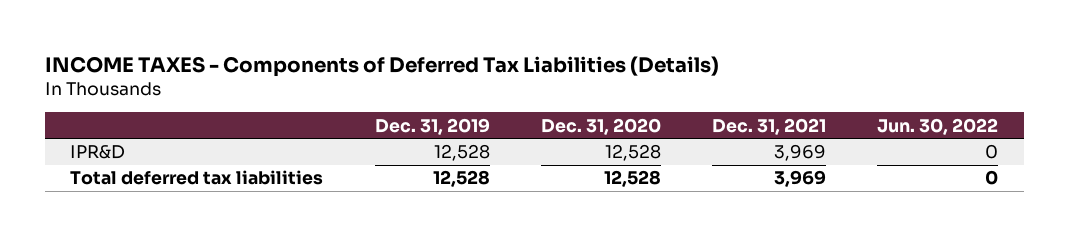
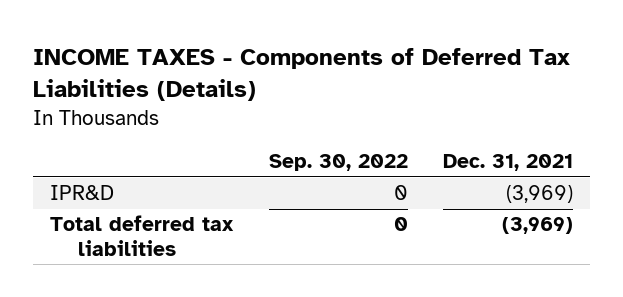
[374,117,490,135] Dec. 31, 2019 -> none
[540,117,661,135] Dec. 31, 2020 -> none
[877,117,999,135] Jun. 30, 2022 -> none
none -> [268,154,408,172] Sep. 30, 2022
[773,144,826,162] 3,969 -> [505,185,573,204] (3,969)
[773,170,826,188] 3,969 -> [501,217,573,235] (3,969)

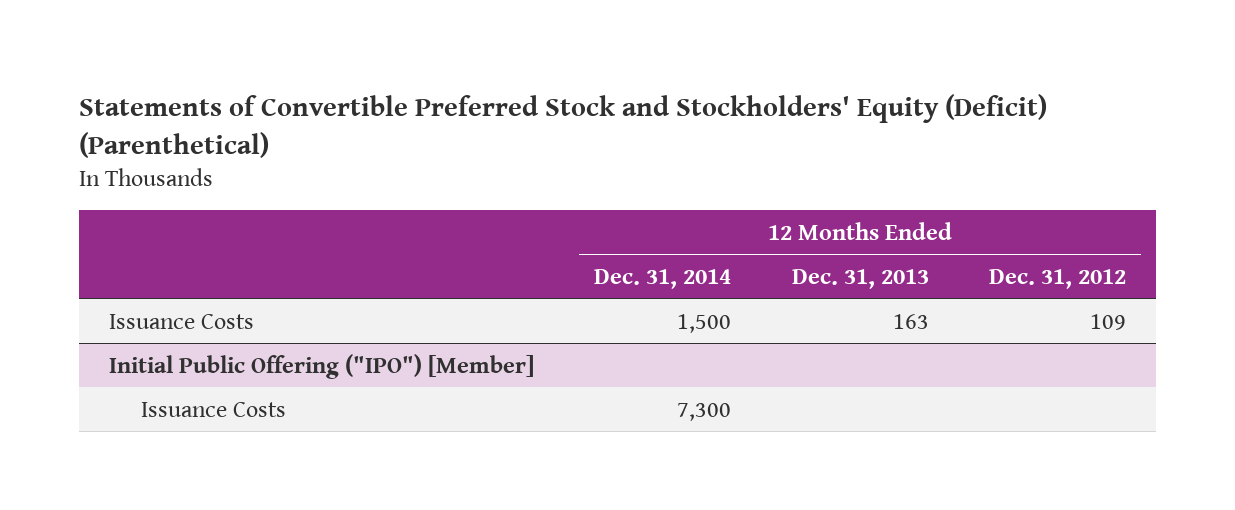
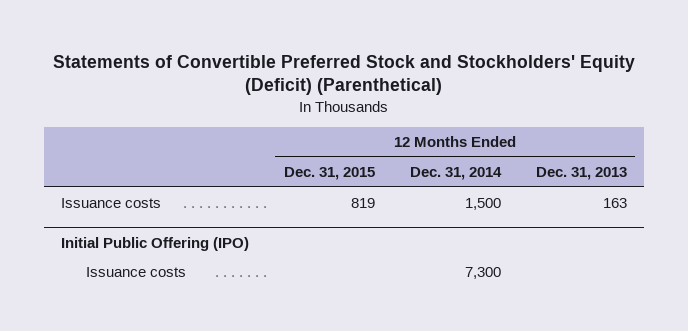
[989,268,1127,289] Dec. 31, 2012 -> none
none -> [284,166,376,180] Dec. 31, 2015
[109,313,255,329] Issuance Costs -> [61,198,162,209] Issuance costs
[109,353,535,379] Initial Public Offering ("IPO") [Member] -> [61,236,250,251] Initial Public Offering (IPO)
[141,401,287,417] Issuance Costs -> [85,267,186,278] Issuance costs

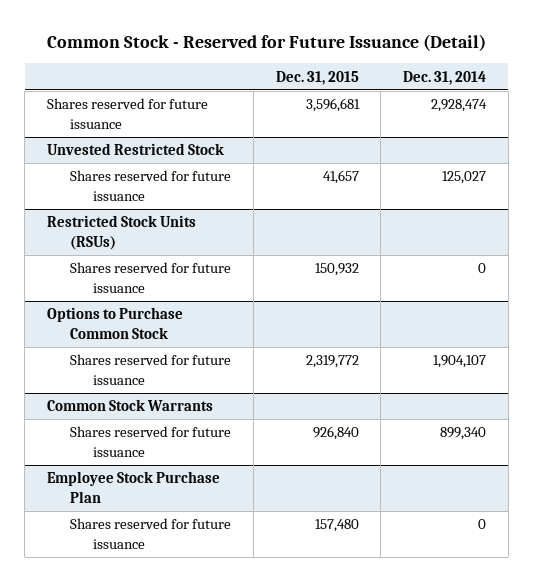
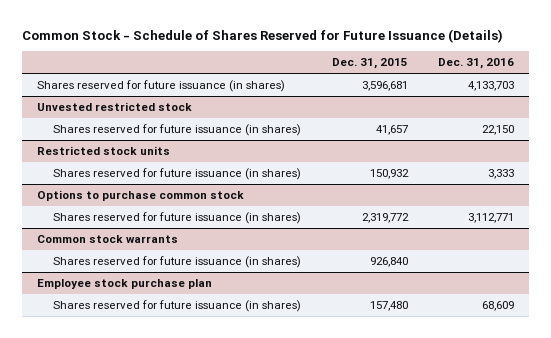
[46,34,486,52] Common Stock - Reserved for Future Issuance (Detail) -> [22,29,504,44] Common Stock - Schedule of Shares Reserved for Future Issuance (Details)
[403,70,487,85] Dec. 31, 2014 -> none
none -> [437,58,514,70] Dec. 31, 2016
[47,98,209,129] Shares reserved for future issuance -> [37,79,286,92] Shares reserved for future issuance (in shares)
[47,143,225,156] Unvested Restricted Stock -> [37,101,193,111] Unvested restricted stock
[70,170,232,201] Shares reserved for future issuance -> [53,123,302,136] Shares reserved for future issuance (in shares)
[47,215,197,250] Restricted Stock Units (RSUs) -> [37,145,171,155] Restricted stock units
[70,262,232,293] Shares reserved for future issuance -> [53,167,302,180] Shares reserved for future issuance (in shares)
[47,307,184,339] Options to Purchase Common Stock -> [37,189,245,201] Options to purchase common stock
[70,354,232,385] Shares reserved for future issuance -> [53,211,302,224] Shares reserved for future issuance (in shares)
[47,399,214,412] Common Stock Warrants -> [37,234,179,243] Common stock warrants
[70,426,232,457] Shares reserved for future issuance -> [53,255,302,268] Shares reserved for future issuance (in shares)
[47,471,221,503] Employee Stock Purchase Plan -> [37,278,213,289] Employee stock purchase plan
[70,518,232,549] Shares reserved for future issuance -> [53,299,302,312] Shares reserved for future issuance (in shares)

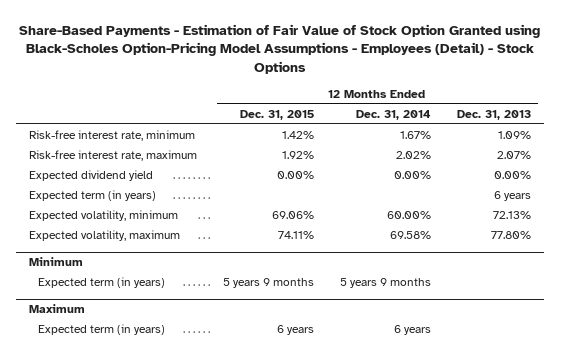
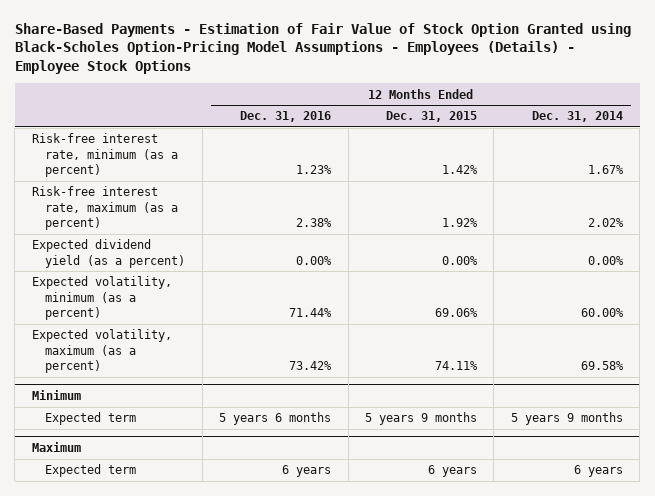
[19,23,541,74] Share-Based Payments - Estimation of Fair Value of Stock Option Granted using Black-Scholes Option-Pricing Model Assumptions - Employees (Detail) - Stock Options -> [14,22,631,75] Share-Based Payments - Estimation of Fair Value of Stock Option Granted using Black-Scholes Option-Pricing Model Assumptions - Employees (Details) - Employee Stock Options
[457,109,532,120] Dec. 31, 2013 -> none
none -> [240,111,332,123] Dec. 31, 2016
[29,190,157,202] Expected term (in years) -> none
[29,130,196,142] Risk-free interest rate, minimum -> [31,133,179,178] Risk-free interest rate, minimum (as a percent)
[29,150,198,162] Risk-free interest rate, maximum -> [31,186,179,231] Risk-free interest rate, maximum (as a percent)
[29,170,154,182] Expected dividend yield -> [31,239,186,268] Expected dividend yield (as a percent)
[29,210,179,222] Expected volatility, minimum -> [31,276,172,321] Expected volatility, minimum (as a percent)
[29,230,181,242] Expected volatility, maximum -> [31,329,172,374] Expected volatility, maximum (as a percent)
[38,277,166,289] Expected term (in years) -> [45,412,137,426] Expected term
[38,324,166,336] Expected term (in years) -> [45,464,137,478] Expected term

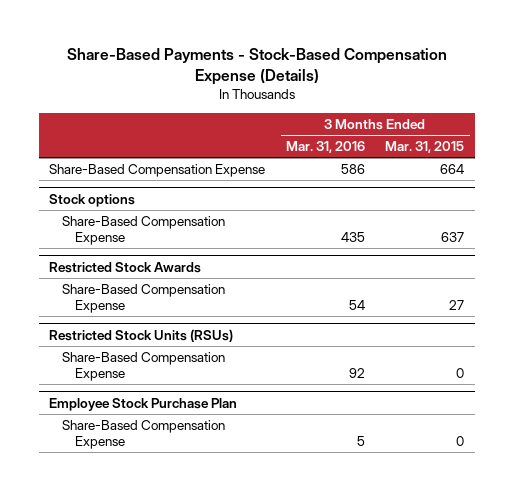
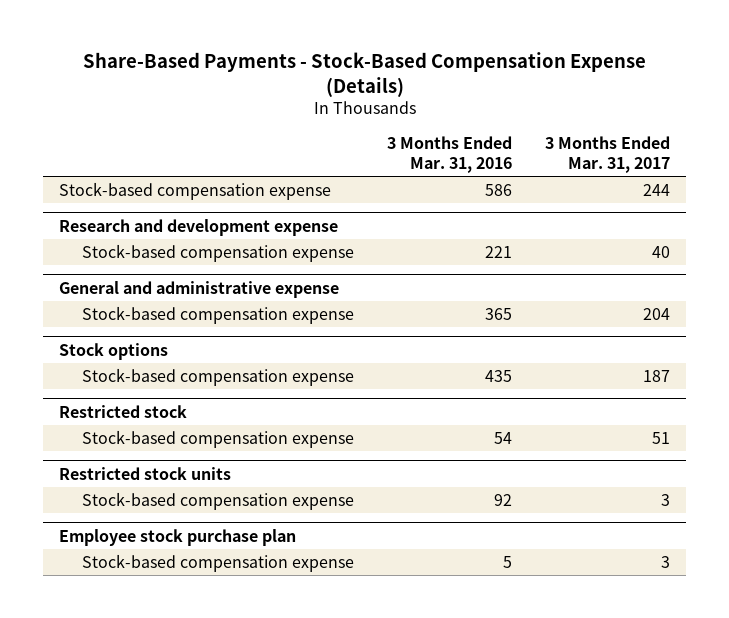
[385,141,465,154] Mar. 31, 2015 -> none
none -> [544,135,670,173] 3 Months Ended Mar. 31, 2017
[49,164,266,178] Share-Based Compensation Expense -> [59,182,332,201] Stock-based compensation expense
none -> [59,218,339,236] Research and development expense
none -> [82,244,355,263] Stock-based compensation expense
none -> [59,280,340,298] General and administrative expense
none -> [82,306,355,325] Stock-based compensation expense
[62,216,226,245] Share-Based Compensation Expense -> [82,368,355,387] Stock-based compensation expense
[49,261,202,273] Restricted Stock Awards -> [59,404,188,418] Restricted stock
[62,284,226,313] Share-Based Compensation Expense -> [82,430,355,449] Stock-based compensation expense
[49,328,234,342] Restricted Stock Units (RSUs) -> [59,466,232,480] Restricted stock units
[62,352,226,381] Share-Based Compensation Expense -> [82,492,355,511] Stock-based compensation expense
[49,397,238,411] Employee Stock Purchase Plan -> [59,528,297,546] Employee stock purchase plan
[62,420,226,449] Share-Based Compensation Expense -> [82,554,355,573] Stock-based compensation expense

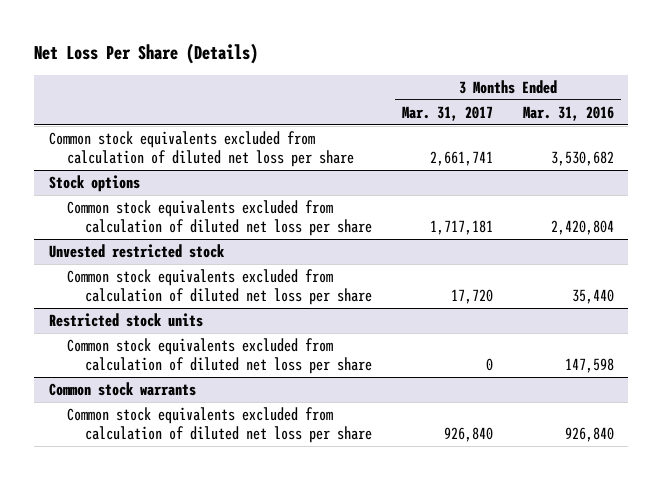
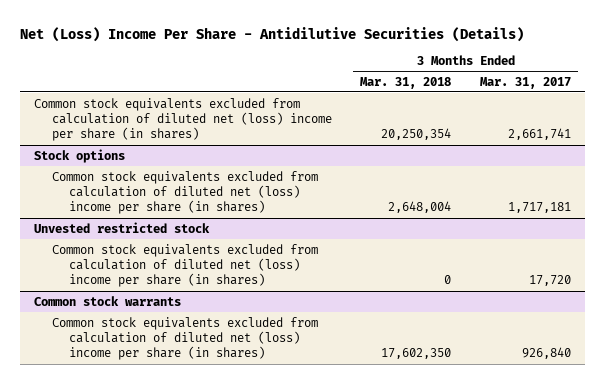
[34,42,259,64] Net Loss Per Share (Details) -> [20,26,525,42] Net (Loss) Income Per Share - Antidilutive Securities (Details)
[522,105,614,121] Mar. 31, 2016 -> none
none -> [360,76,452,89] Mar. 31, 2018
[48,131,355,167] Common stock equivalents excluded from calculation of diluted net loss per share -> [34,97,332,142] Common stock equivalents excluded from calculation of diluted net (loss) income per share (in shares)
[67,200,373,236] Common stock equivalents excluded from calculation of diluted net loss per share -> [51,170,318,215] Common stock equivalents excluded from calculation of diluted net (loss) income per share (in shares)
[48,313,203,328] Restricted stock units -> none
[67,338,373,374] Common stock equivalents excluded from calculation of diluted net loss per share -> none
[67,269,373,305] Common stock equivalents excluded from calculation of diluted net loss per share -> [51,243,318,288] Common stock equivalents excluded from calculation of diluted net (loss) income per share (in shares)
[67,407,373,443] Common stock equivalents excluded from calculation of diluted net loss per share -> [51,316,318,361] Common stock equivalents excluded from calculation of diluted net (loss) income per share (in shares)

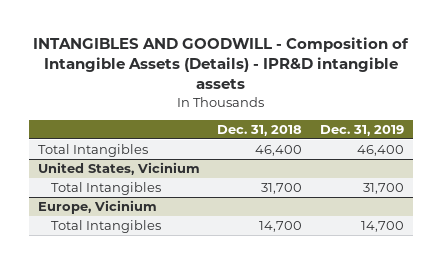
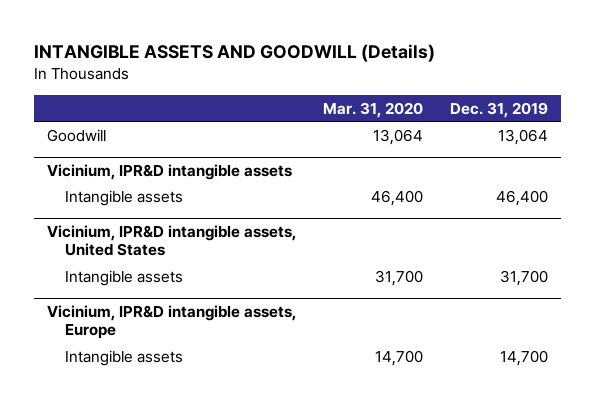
[32,36,409,90] INTANGIBLES AND GOODWILL - Composition of Intangible Assets (Details) - IPR&D intangible assets -> [33,44,435,63] INTANGIBLE ASSETS AND GOODWILL (Details)
[217,124,303,136] Dec. 31, 2018 -> none
none -> [323,101,424,118] Mar. 31, 2020
[37,162,200,176] United States, Vicinium -> none
[37,200,157,215] Europe, Vicinium -> none
none -> [47,128,107,142] Goodwill
none -> [47,163,293,180] Vicinium, IPR&D intangible assets
[37,144,148,158] Total Intangibles -> [64,189,183,206] Intangible assets
none -> [47,224,297,257] Vicinium, IPR&D intangible assets, United States
[50,182,161,196] Total Intangibles -> [64,269,183,286] Intangible assets
none -> [47,304,297,340] Vicinium, IPR&D intangible assets, Europe
[50,220,161,234] Total Intangibles -> [64,349,183,366] Intangible assets

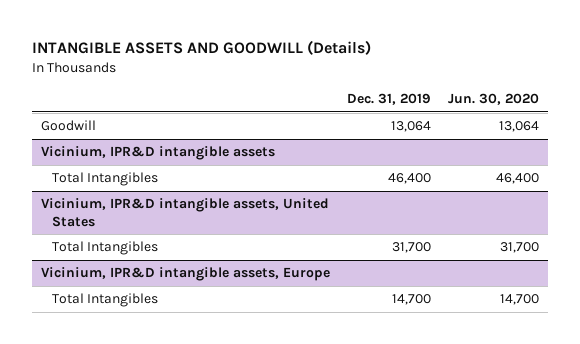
[323,101,424,118] Mar. 31, 2020 -> none
none -> [448,93,540,106] Jun. 30, 2020
[64,189,183,206] Intangible assets -> [51,172,158,187] Total Intangibles
[64,269,183,286] Intangible assets -> [51,241,158,256] Total Intangibles
[64,349,183,366] Intangible assets -> [51,293,158,308] Total Intangibles

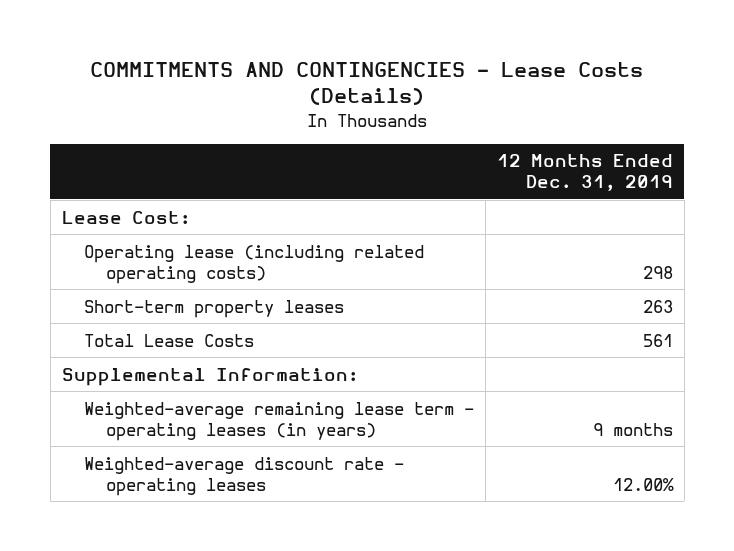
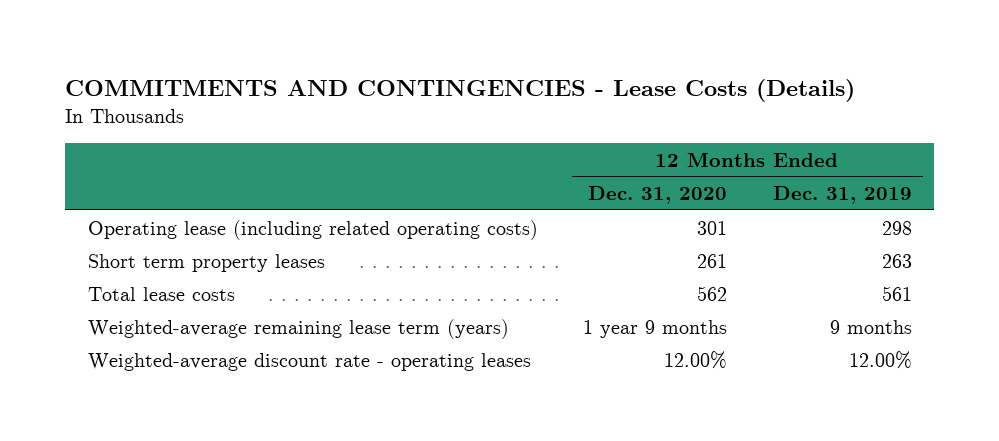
none -> [588,186,728,205] Dec. 31, 2020
[61,210,190,224] Lease Cost: -> none
[61,367,358,386] Supplemental Information: -> none
[83,299,344,318] Short-term property leases -> [87,253,325,272] Short term property leases
[83,333,254,347] Total Lease Costs -> [87,286,235,301] Total lease costs
[83,401,474,441] Weighted-average remaining lease term - operating leases (in years) -> [87,318,509,339] Weighted-average remaining lease term (years)

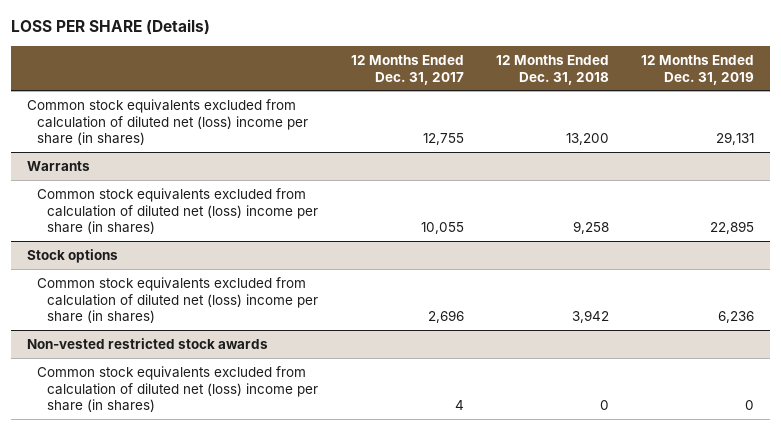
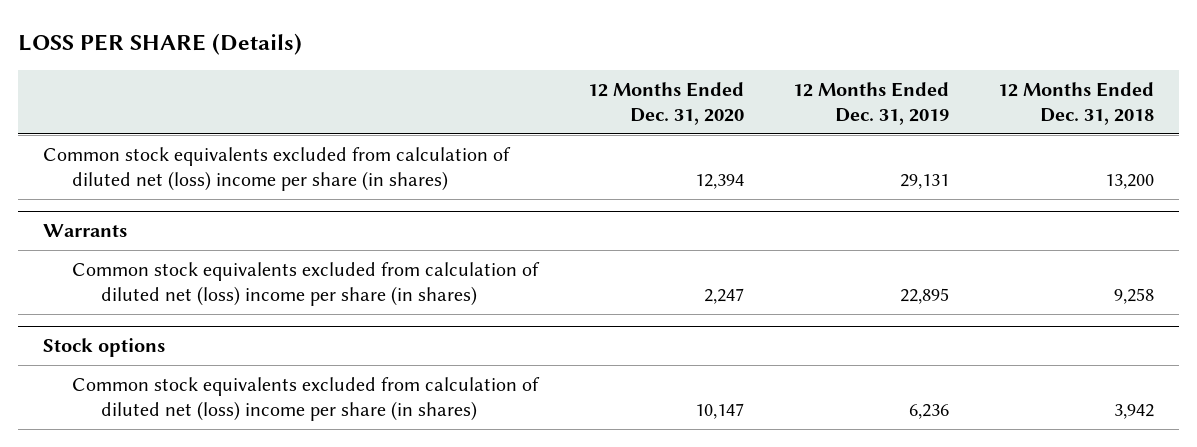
[350,54,464,85] 12 Months Ended Dec. 31, 2017 -> none
none -> [587,81,744,125] 12 Months Ended Dec. 31, 2020
[27,337,269,349] Non-vested restricted stock awards -> none
[37,365,319,413] Common stock equivalents excluded from calculation of diluted net (loss) income per share (in shares) -> none

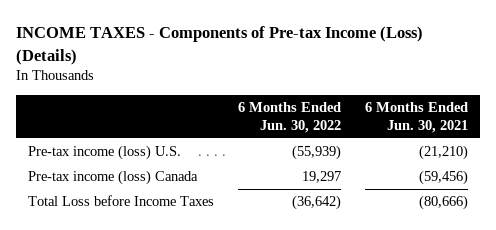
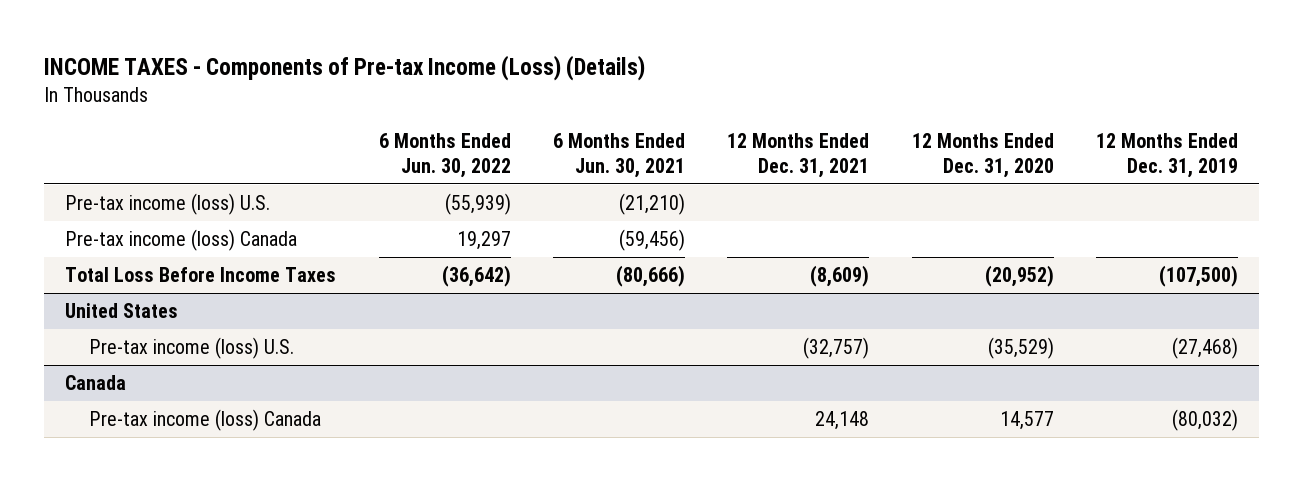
none -> [727,132,870,178] 12 Months Ended Dec. 31, 2021
none -> [911,132,1054,178] 12 Months Ended Dec. 31, 2020
none -> [1095,132,1238,178] 12 Months Ended Dec. 31, 2019
[27,195,214,207] Total Loss before Income Taxes -> [65,267,337,283] Total Loss Before Income Taxes
none -> [65,303,179,319] United States
none -> [88,337,294,360] Pre-tax income (loss) U.S.
none -> [65,375,127,391] Canada
none -> [88,409,321,432] Pre-tax income (loss) Canada

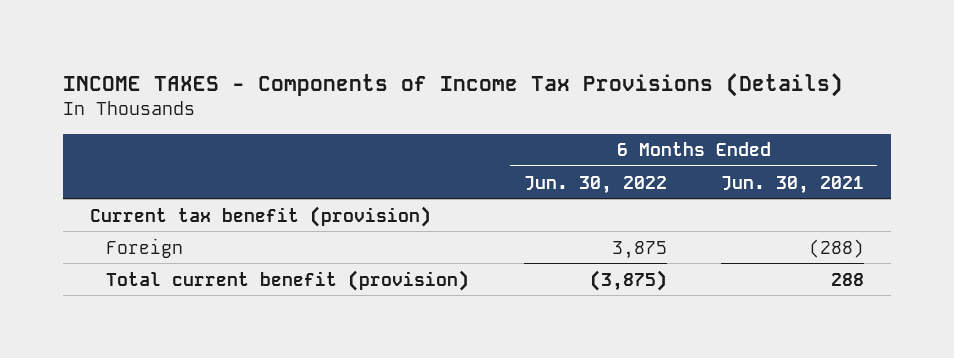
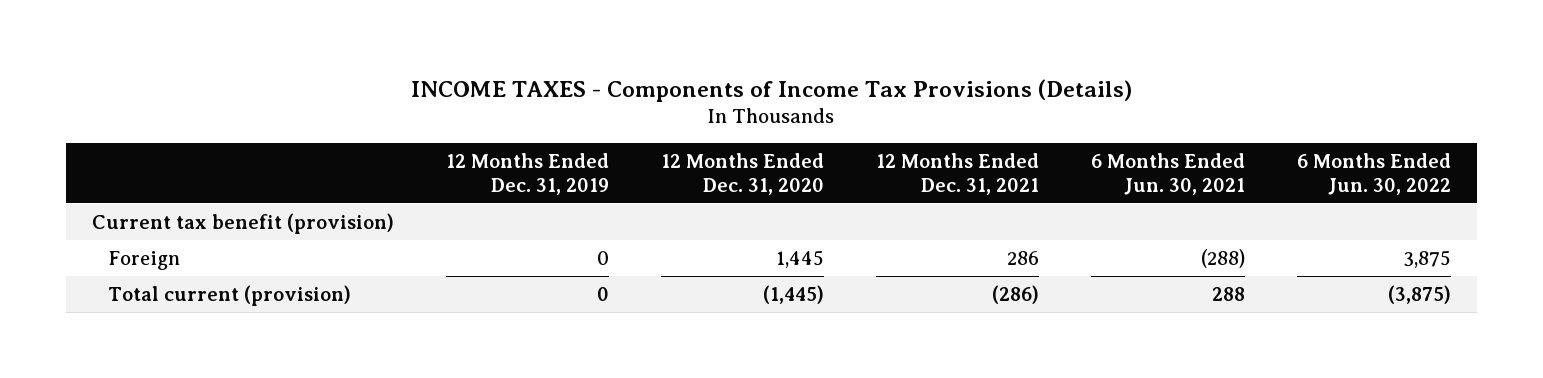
none -> [445,152,609,195] 12 Months Ended Dec. 31, 2019
none -> [660,152,824,195] 12 Months Ended Dec. 31, 2020
none -> [875,152,1039,195] 12 Months Ended Dec. 31, 2021
[106,269,470,291] Total current benefit (provision) -> [107,284,351,306] Total current (provision)

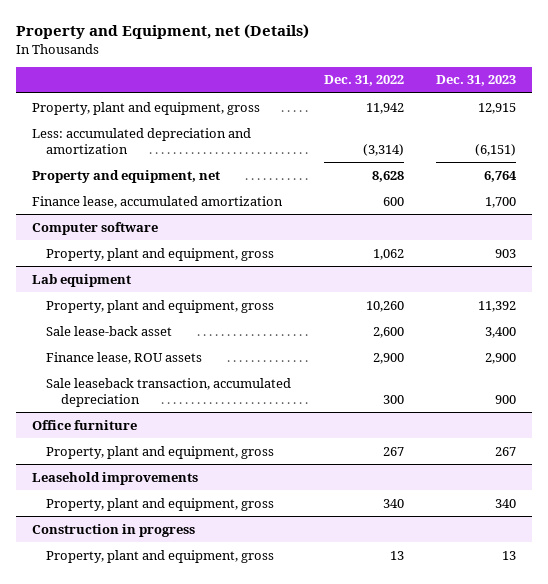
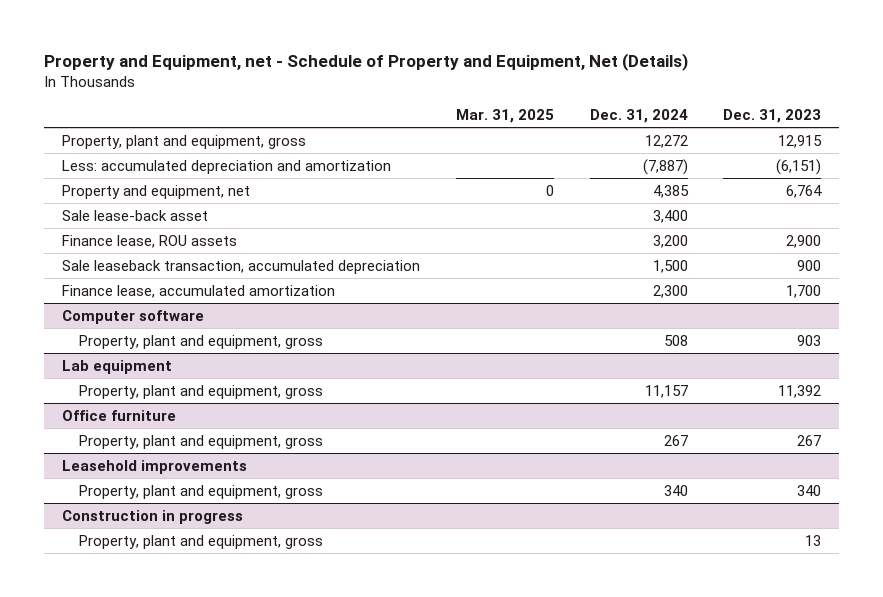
[15,23,309,39] Property and Equipment, net (Details) -> [44,53,689,72] Property and Equipment, net - Schedule of Property and Equipment, Net (Details)
[323,75,404,87] Dec. 31, 2022 -> none
none -> [455,109,554,124] Mar. 31, 2025
none -> [589,109,688,124] Dec. 31, 2024
none -> [62,209,209,221] Sale lease-back asset
none -> [62,234,238,248] Finance lease, ROU assets
none -> [62,259,421,274] Sale leaseback transaction, accumulated depreciation
[46,325,173,336] Sale lease-back asset -> none
[46,351,203,364] Finance lease, ROU assets -> none
[46,377,292,407] Sale leaseback transaction, accumulated depreciation -> none

